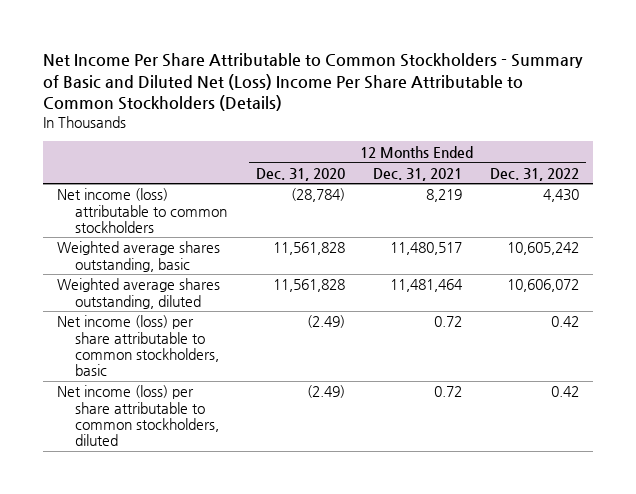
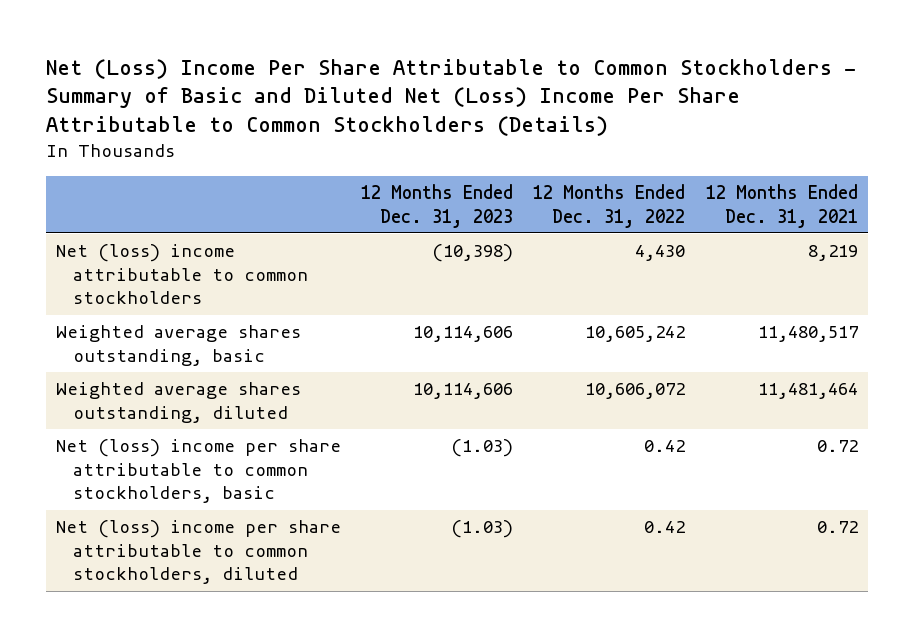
[43,52,584,112] Net Income Per Share Attributable to Common Stockholders - Summary of Basic and Diluted Net (Loss) Income Per Share Attributable to Common Stockholders (Details) -> [45,58,856,137] Net (Loss) Income Per Share Attributable to Common Stockholders - Summary of Basic and Diluted Net (Loss) Income Per Share Attributable to Common Stockholders (Details)
[255,167,345,181] Dec. 31, 2020 -> none
none -> [361,184,514,228] 12 Months Ended Dec. 31, 2023
[57,188,228,233] Net income (loss) attributable to common stockholders -> [55,243,309,305] Net (loss) income attributable to common stockholders
[57,315,220,377] Net income (loss) per share attributable to common stockholders, basic -> [55,438,341,504] Net (loss) income per share attributable to common stockholders, basic
[57,385,220,447] Net income (loss) per share attributable to common stockholders, diluted -> [55,519,341,585] Net (loss) income per share attributable to common stockholders, diluted

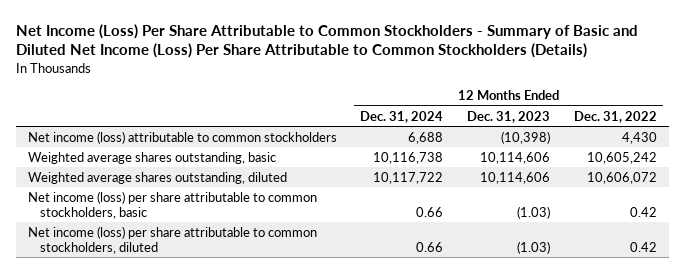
[45,58,856,137] Net (Loss) Income Per Share Attributable to Common Stockholders - Summary of Basic and Diluted Net (Loss) Income Per Share Attributable to Common Stockholders (Details) -> [15,23,638,59] Net Income (Loss) Per Share Attributable to Common Stockholders - Summary of Basic and Diluted Net Income (Loss) Per Share Attributable to Common Stockholders (Details)
[705,184,858,228] 12 Months Ended Dec. 31, 2021 -> none
none -> [360,110,444,123] Dec. 31, 2024
[55,243,309,305] Net (loss) income attributable to common stockholders -> [27,130,337,144] Net income (loss) attributable to common stockholders
[55,438,341,504] Net (loss) income per share attributable to common stockholders, basic -> [27,190,317,219] Net income (loss) per share attributable to common stockholders, basic
[55,519,341,585] Net (loss) income per share attributable to common stockholders, diluted -> [27,225,317,254] Net income (loss) per share attributable to common stockholders, diluted

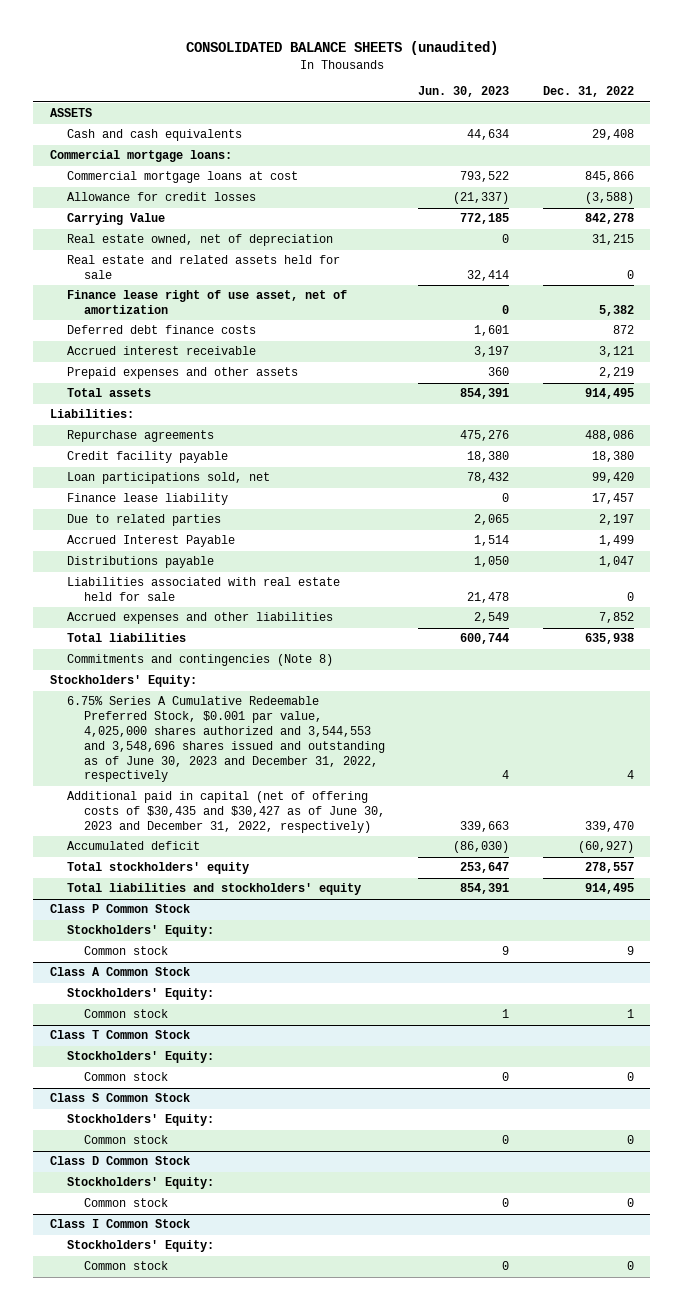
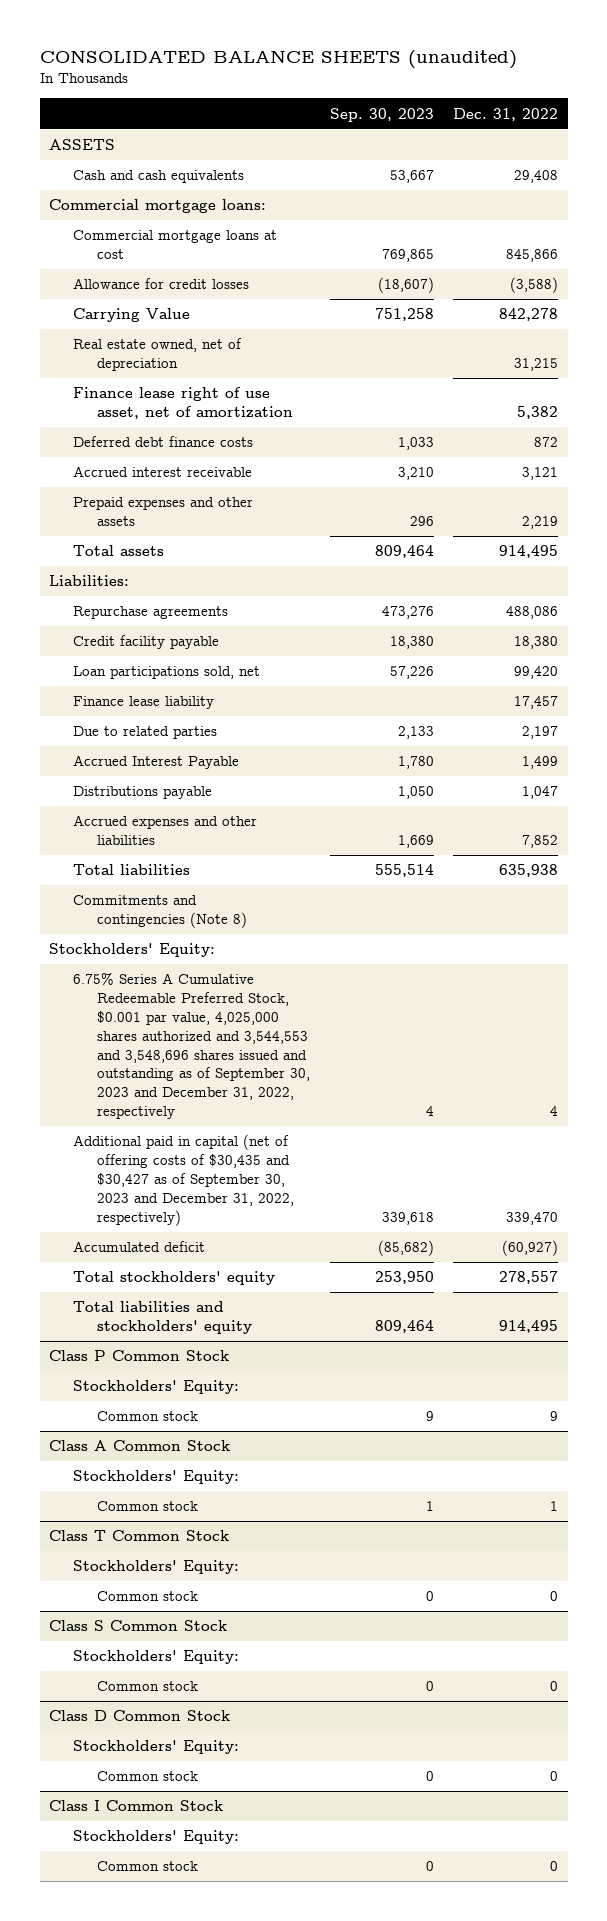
[418,86,510,98] Jun. 30, 2023 -> none
none -> [329,107,434,122] Sep. 30, 2023
[67,255,341,280] Real estate and related assets held for sale -> none
[67,577,341,602] Liabilities associated with real estate held for sale -> none
[67,696,385,783] 6.75% Series A Cumulative Redeemable Preferred Stock, $0.001 par value, 4,025,000 shares authorized and 3,544,553 and 3,548,696 shares issued and outstanding as of June 30, 2023 and December 31, 2022, respectively -> [73,972,311,1119] 6.75% Series A Cumulative Redeemable Preferred Stock, $0.001 par value, 4,025,000 shares authorized and 3,544,553 and 3,548,696 shares issued and outstanding as of September 30, 2023 and December 31, 2022, respectively
[67,791,385,833] Additional paid in capital (net of offering costs of $30,435 and $30,427 as of June 30, 2023 and December 31, 2022, respectively) -> [73,1134,295,1226] Additional paid in capital (net of offering costs of $30,435 and $30,427 as of September 30, 2023 and December 31, 2022, respectively)

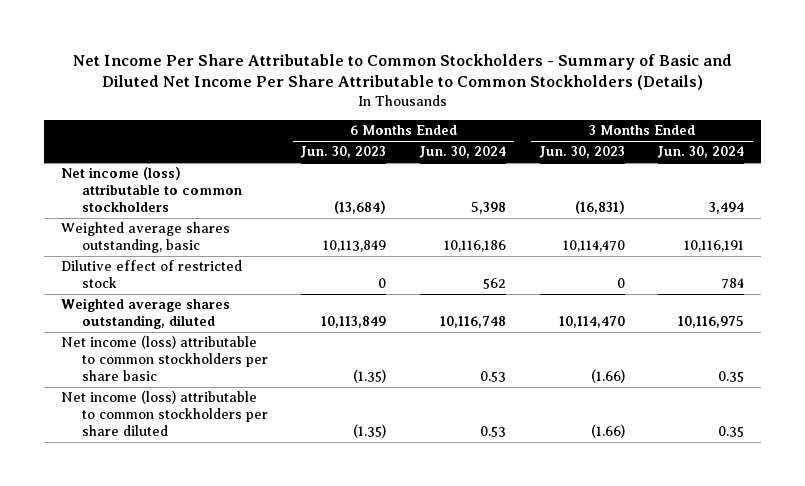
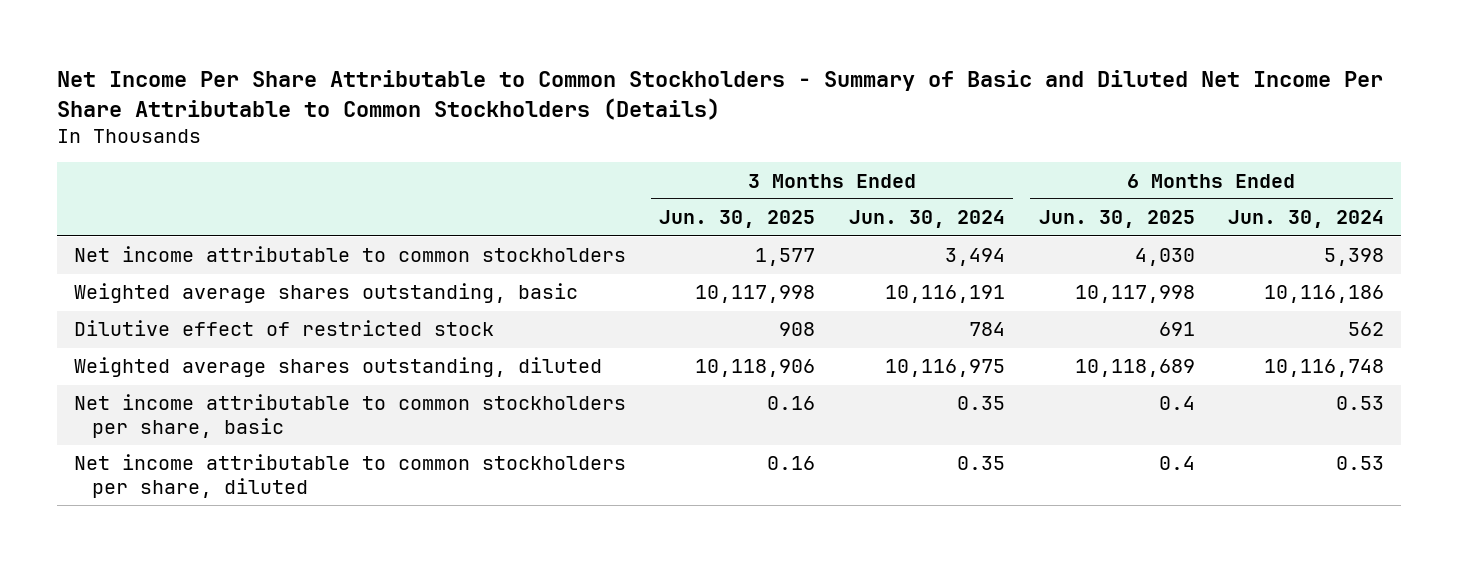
[300,146,387,159] Jun. 30, 2023 -> none
[538,146,625,159] Jun. 30, 2023 -> none
none -> [659,210,816,229] Jun. 30, 2025
none -> [1038,210,1195,229] Jun. 30, 2025
[61,167,242,212] Net income (loss) attributable to common stockholders -> [73,246,626,263] Net income attributable to common stockholders
[61,335,268,381] Net income (loss) attributable to common stockholders per share basic -> [73,394,626,438] Net income attributable to common stockholders per share, basic
[61,390,268,436] Net income (loss) attributable to common stockholders per share diluted -> [73,454,626,498] Net income attributable to common stockholders per share, diluted

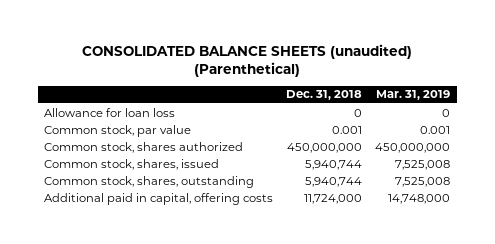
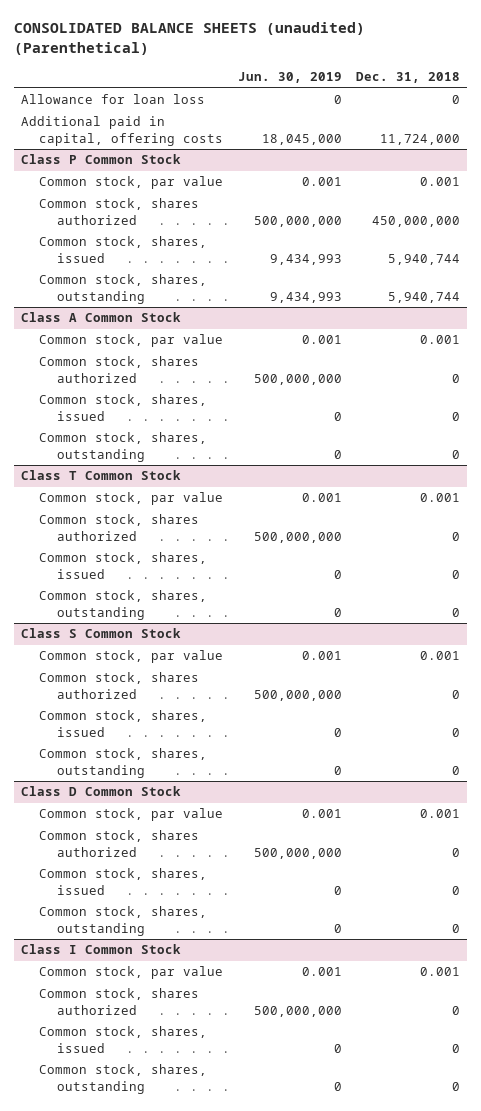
[376,90,451,101] Mar. 31, 2019 -> none
none -> [237,72,342,84] Jun. 30, 2019
[44,192,274,205] Additional paid in capital, offering costs -> [20,116,224,146] Additional paid in capital, offering costs
none -> [20,154,181,165] Class P Common Stock
none -> [20,312,181,323] Class A Common Stock
none -> [39,334,224,348] Common stock, par value
none -> [39,356,200,383] Common stock, shares authorized
none -> [39,394,208,421] Common stock, shares, issued
none -> [39,432,208,462] Common stock, shares, outstanding
none -> [20,470,181,481] Class T Common Stock
none -> [39,492,224,506] Common stock, par value
none -> [39,514,200,541] Common stock, shares authorized
none -> [39,552,208,579] Common stock, shares, issued
none -> [39,590,208,620] Common stock, shares, outstanding
none -> [20,628,181,639] Class S Common Stock
none -> [39,650,224,664] Common stock, par value
none -> [39,672,200,699] Common stock, shares authorized
none -> [39,710,208,737] Common stock, shares, issued
none -> [39,748,208,778] Common stock, shares, outstanding
none -> [20,786,181,797] Class D Common Stock
none -> [39,808,224,822] Common stock, par value
none -> [39,830,200,857] Common stock, shares authorized
none -> [39,868,208,895] Common stock, shares, issued
none -> [39,906,208,936] Common stock, shares, outstanding
none -> [20,944,181,955] Class I Common Stock
none -> [39,966,224,980] Common stock, par value
none -> [39,988,200,1015] Common stock, shares authorized
none -> [39,1026,208,1053] Common stock, shares, issued
none -> [39,1064,208,1094] Common stock, shares, outstanding

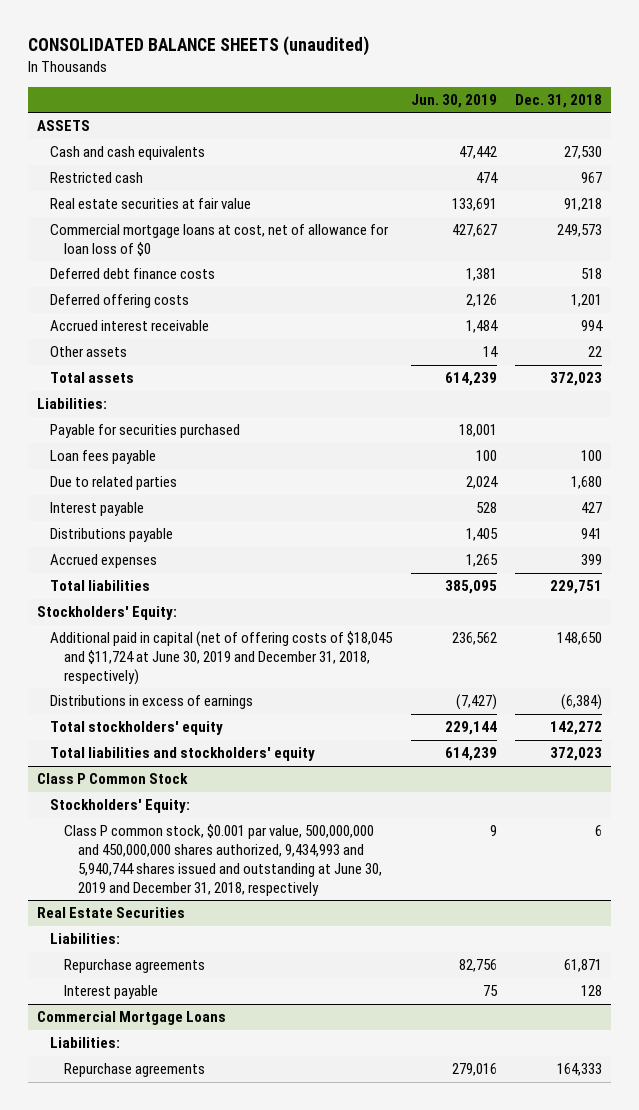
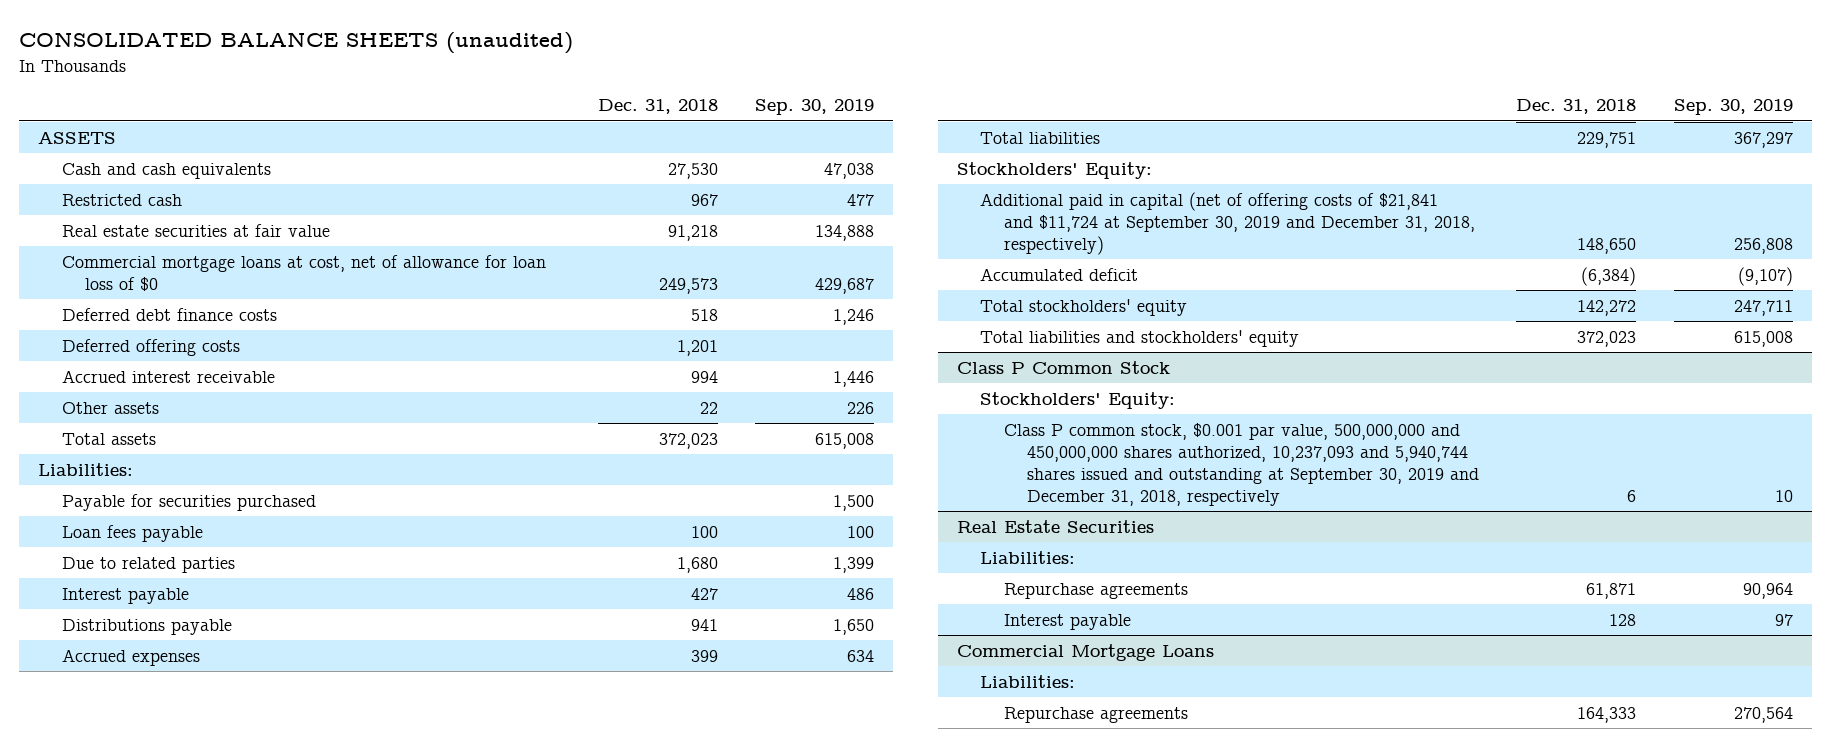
[410,93,497,108] Jun. 30, 2019 -> none
none -> [755,99,875,116] Sep. 30, 2019
[50,631,394,685] Additional paid in capital (net of offering costs of $18,045 and $11,724 at June 30, 2019 and December 31, 2018, respectively) -> [980,191,1475,255] Additional paid in capital (net of offering costs of $21,841 and $11,724 at September 30, 2019 and December 31, 2018, respectively)
[50,695,254,710] Distributions in excess of earnings -> [980,267,1139,281] Accumulated deficit
[64,824,382,896] Class P common stock, $0.001 par value, 500,000,000 and 450,000,000 shares authorized, 9,434,993 and 5,940,744 shares issued and outstanding at June 30, 2019 and December 31, 2018, respectively -> [1003,422,1479,506] Class P common stock, $0.001 par value, 500,000,000 and 450,000,000 shares authorized, 10,237,093 and 5,940,744 shares issued and outstanding at September 30, 2019 and December 31, 2018, respectively

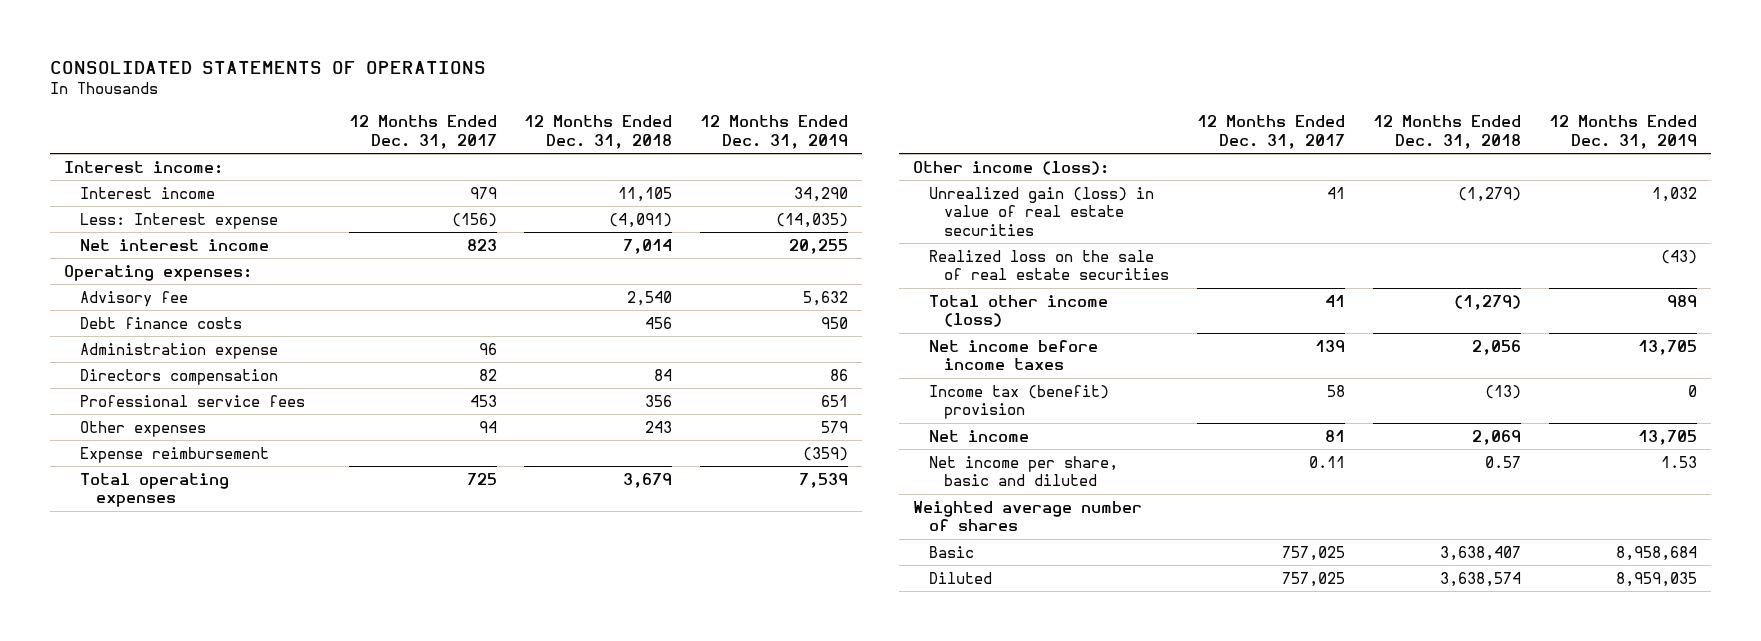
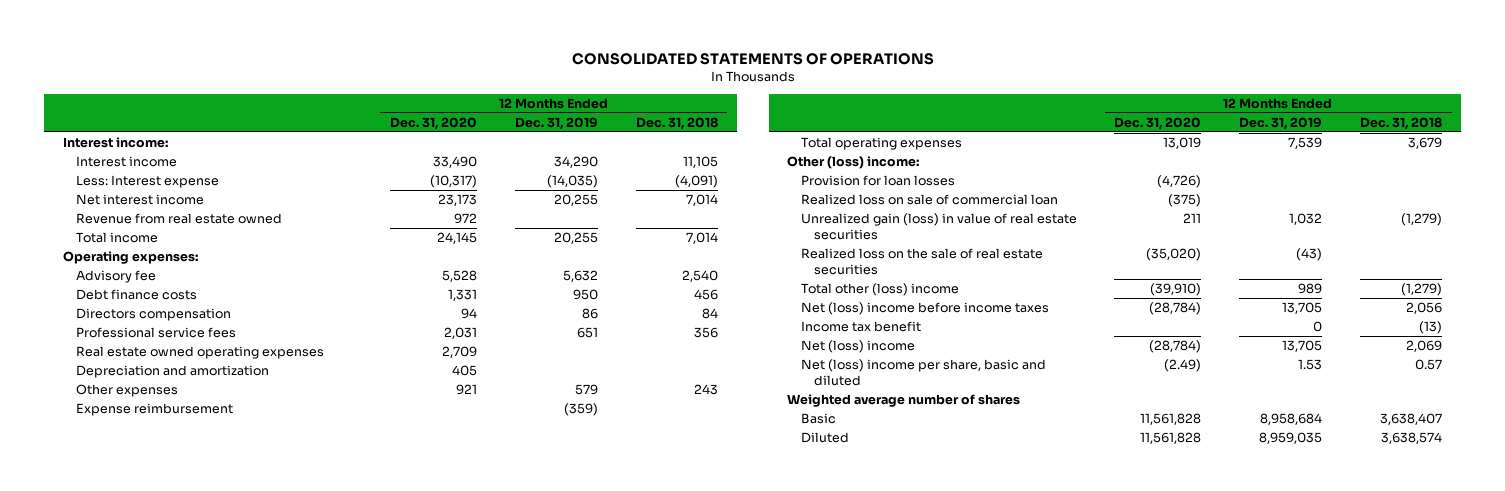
[348,115,497,149] 12 Months Ended Dec. 31, 2017 -> none
none -> [389,116,477,130] Dec. 31, 2020
none -> [75,213,282,225] Revenue from real estate owned
none -> [75,232,158,244] Total income
[80,342,279,359] Administration expense -> none
none -> [75,346,324,360] Real estate owned operating expenses
none -> [75,365,269,379] Depreciation and amortization
[912,160,1109,175] Other income (loss): -> [787,156,920,170] Other (loss) income:
none -> [800,175,955,187] Provision for loan losses
none -> [800,194,1058,206] Realized loss on sale of commercial loan
[928,294,1108,328] Total other income (loss) -> [800,283,959,297] Total other (loss) income
[928,339,1098,371] Net income before income taxes -> [800,302,1049,316] Net (loss) income before income taxes
[928,384,1109,420] Income tax (benefit) provision -> [800,321,921,333] Income tax benefit
[928,429,1029,442] Net income -> [800,340,915,354] Net (loss) income
[928,455,1118,487] Net income per share, basic and diluted -> [800,359,1046,386] Net (loss) income per share, basic and diluted

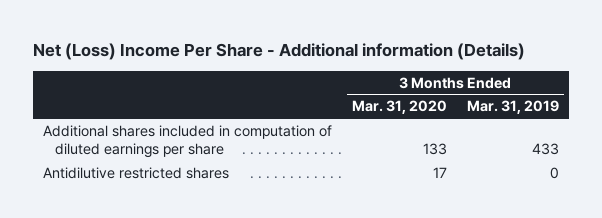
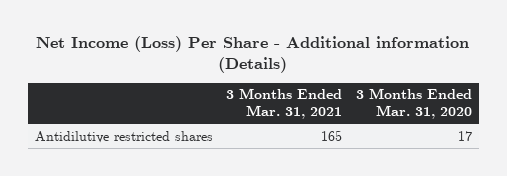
[33,42,526,60] Net (Loss) Income Per Share - Additional information (Details) -> [36,36,470,74] Net Income (Loss) Per Share - Additional information (Details)
[466,100,559,115] Mar. 31, 2019 -> none
none -> [226,88,343,119] 3 Months Ended Mar. 31, 2021
[43,125,333,158] Additional shares included in computation of diluted earnings per share -> none

